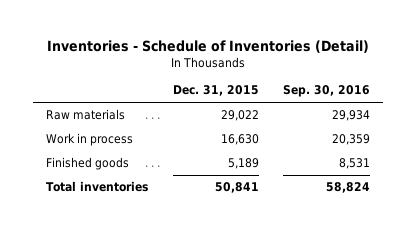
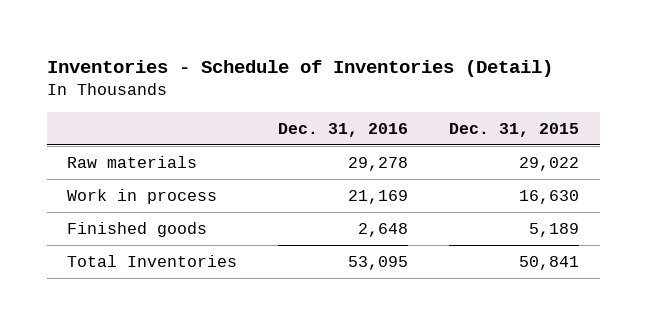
[283,85,371,98] Sep. 30, 2016 -> none
none -> [278,122,409,137] Dec. 31, 2016
[45,181,148,193] Total inventories -> [67,254,238,267] Total Inventories

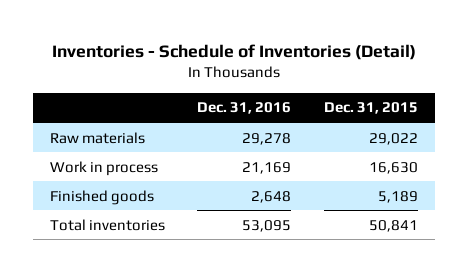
[67,254,238,267] Total Inventories -> [49,218,165,231] Total inventories

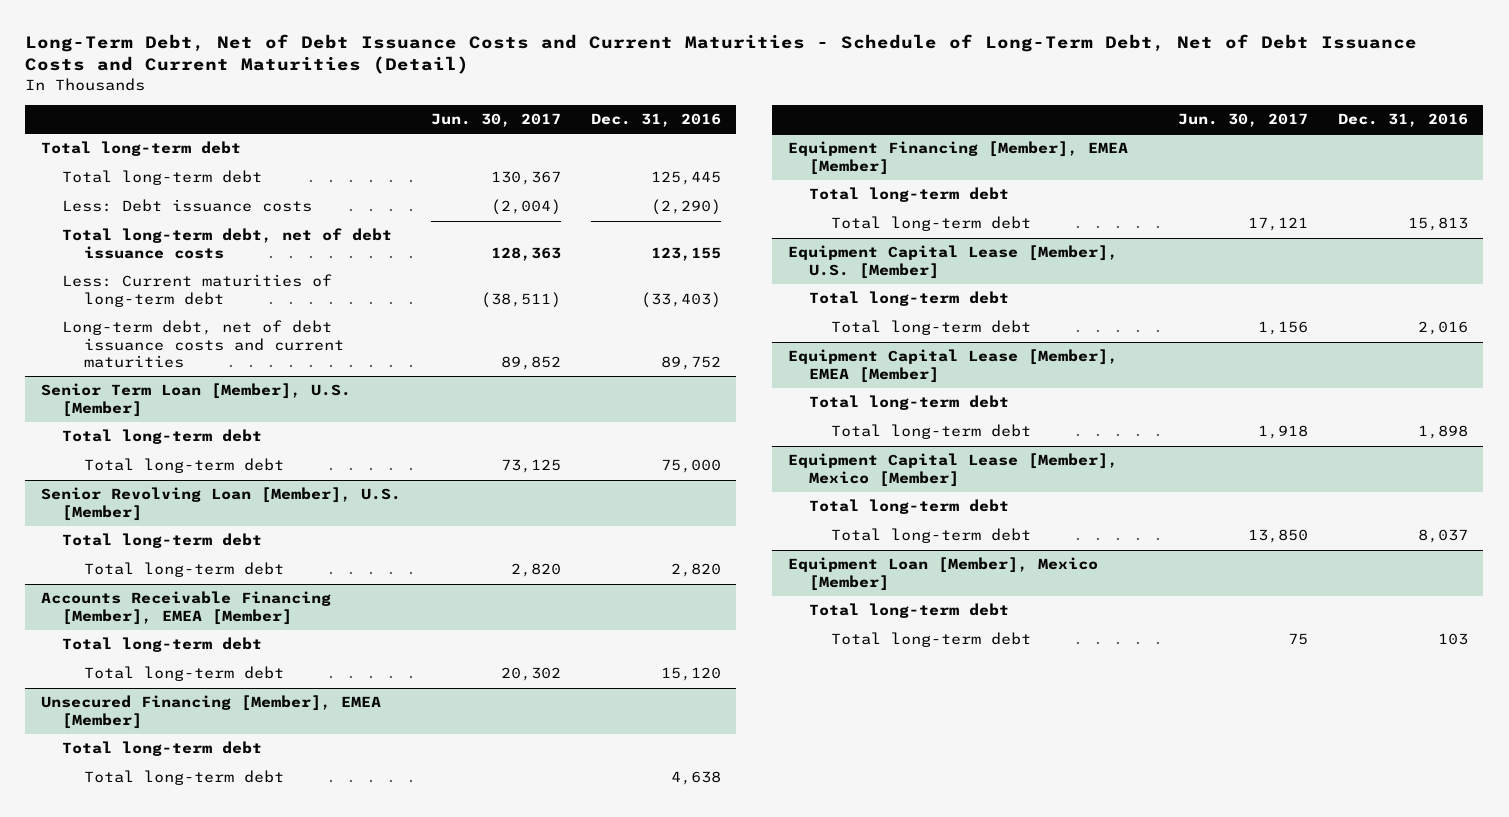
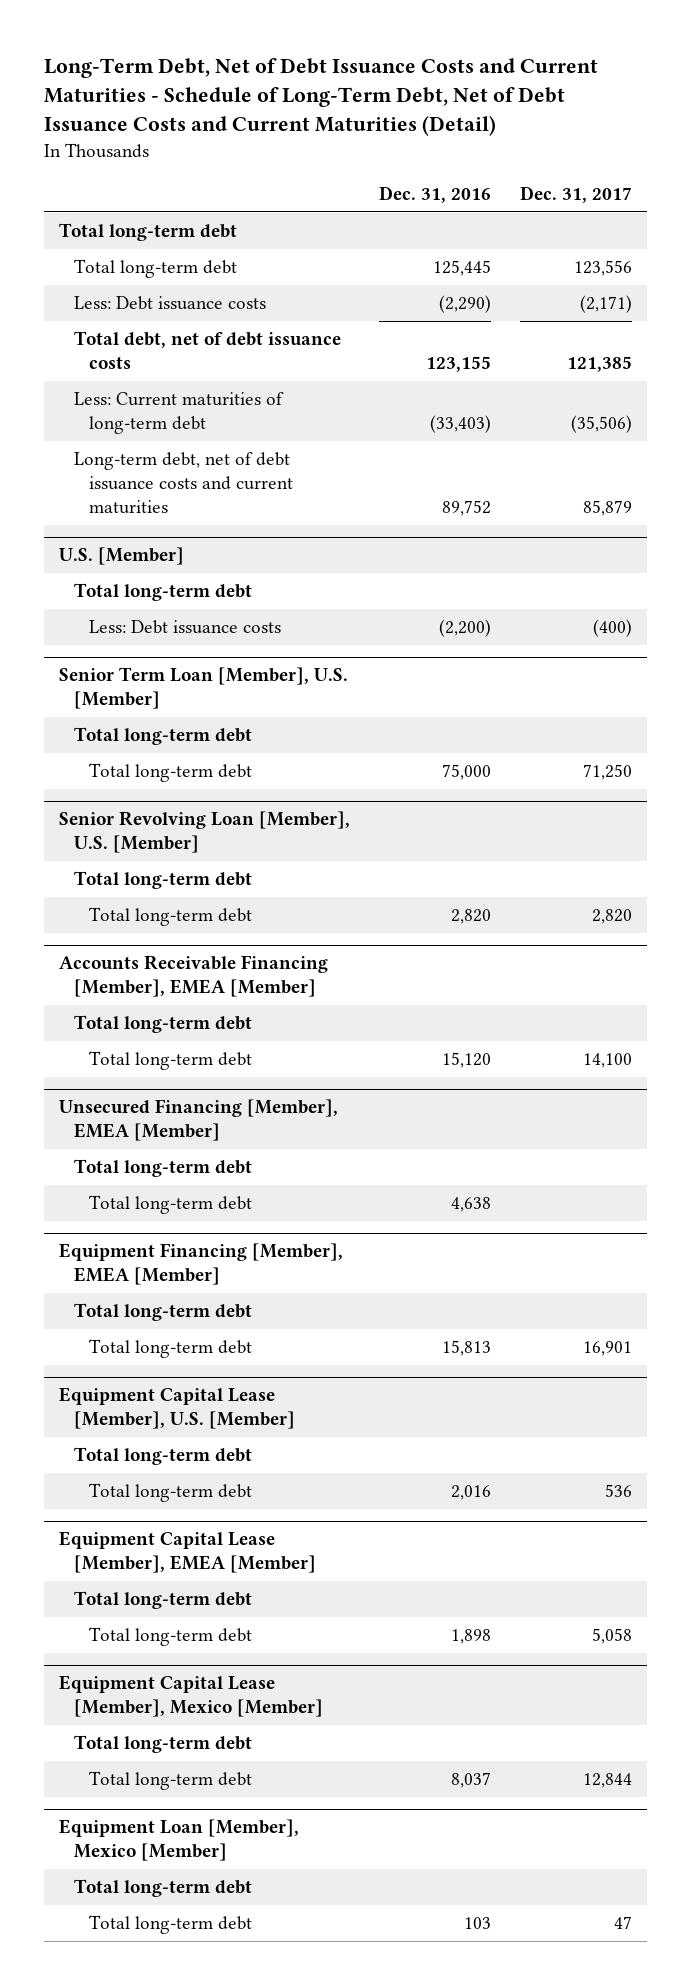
[430,113,561,128] Jun. 30, 2017 -> none
none -> [520,185,633,203] Dec. 31, 2017
[62,228,393,259] Total long-term debt, net of debt issuance costs -> [74,331,342,370] Total debt, net of debt issuance costs
none -> [58,547,184,566] U.S. [Member]
none -> [74,583,253,602] Total long-term debt
none -> [89,620,282,635] Less: Debt issuance costs

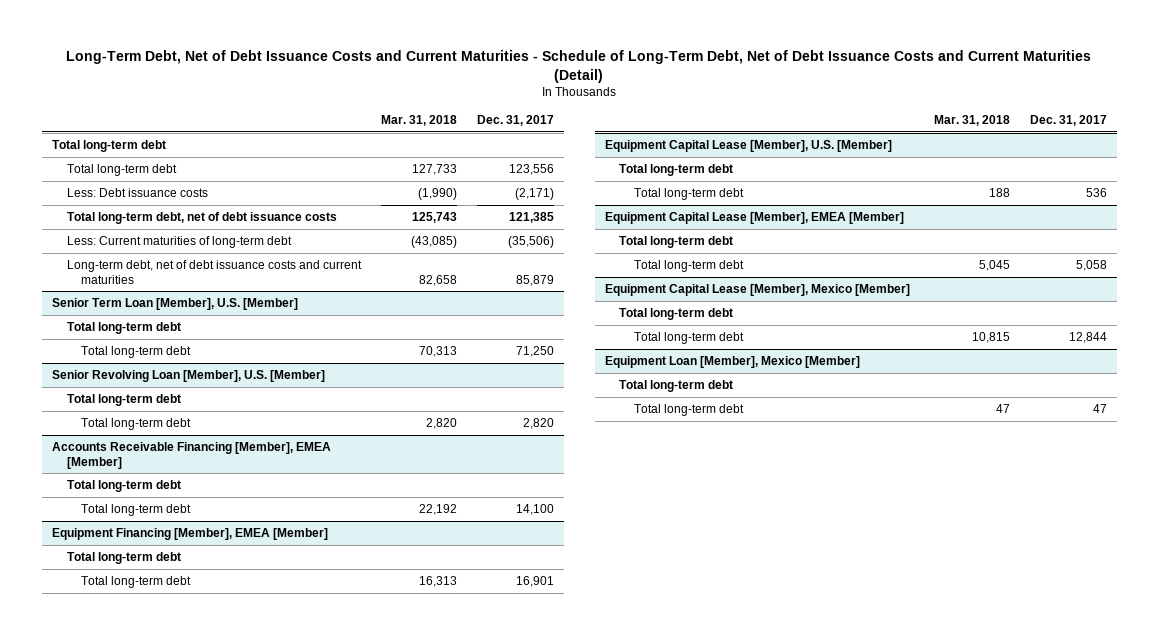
[378,185,491,203] Dec. 31, 2016 -> none
none -> [380,115,457,127] Mar. 31, 2018
[74,331,342,370] Total debt, net of debt issuance costs -> [66,212,337,225] Total long-term debt, net of debt issuance costs
[58,547,184,566] U.S. [Member] -> none
[74,583,253,602] Total long-term debt -> none
[89,620,282,635] Less: Debt issuance costs -> none
[58,1099,338,1142] Unsecured Financing [Member], EMEA [Member] -> none
[74,1159,253,1178] Total long-term debt -> none
[89,1195,253,1215] Total long-term debt -> none

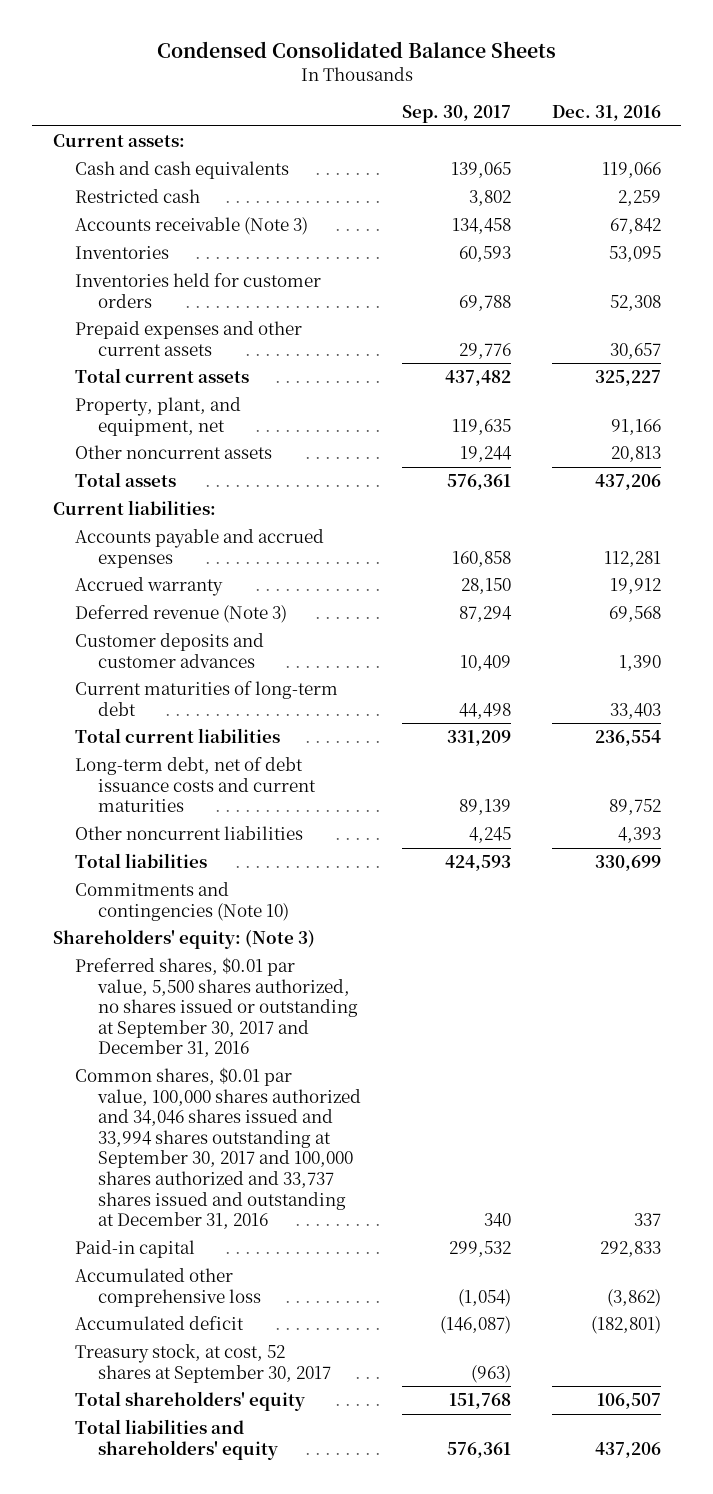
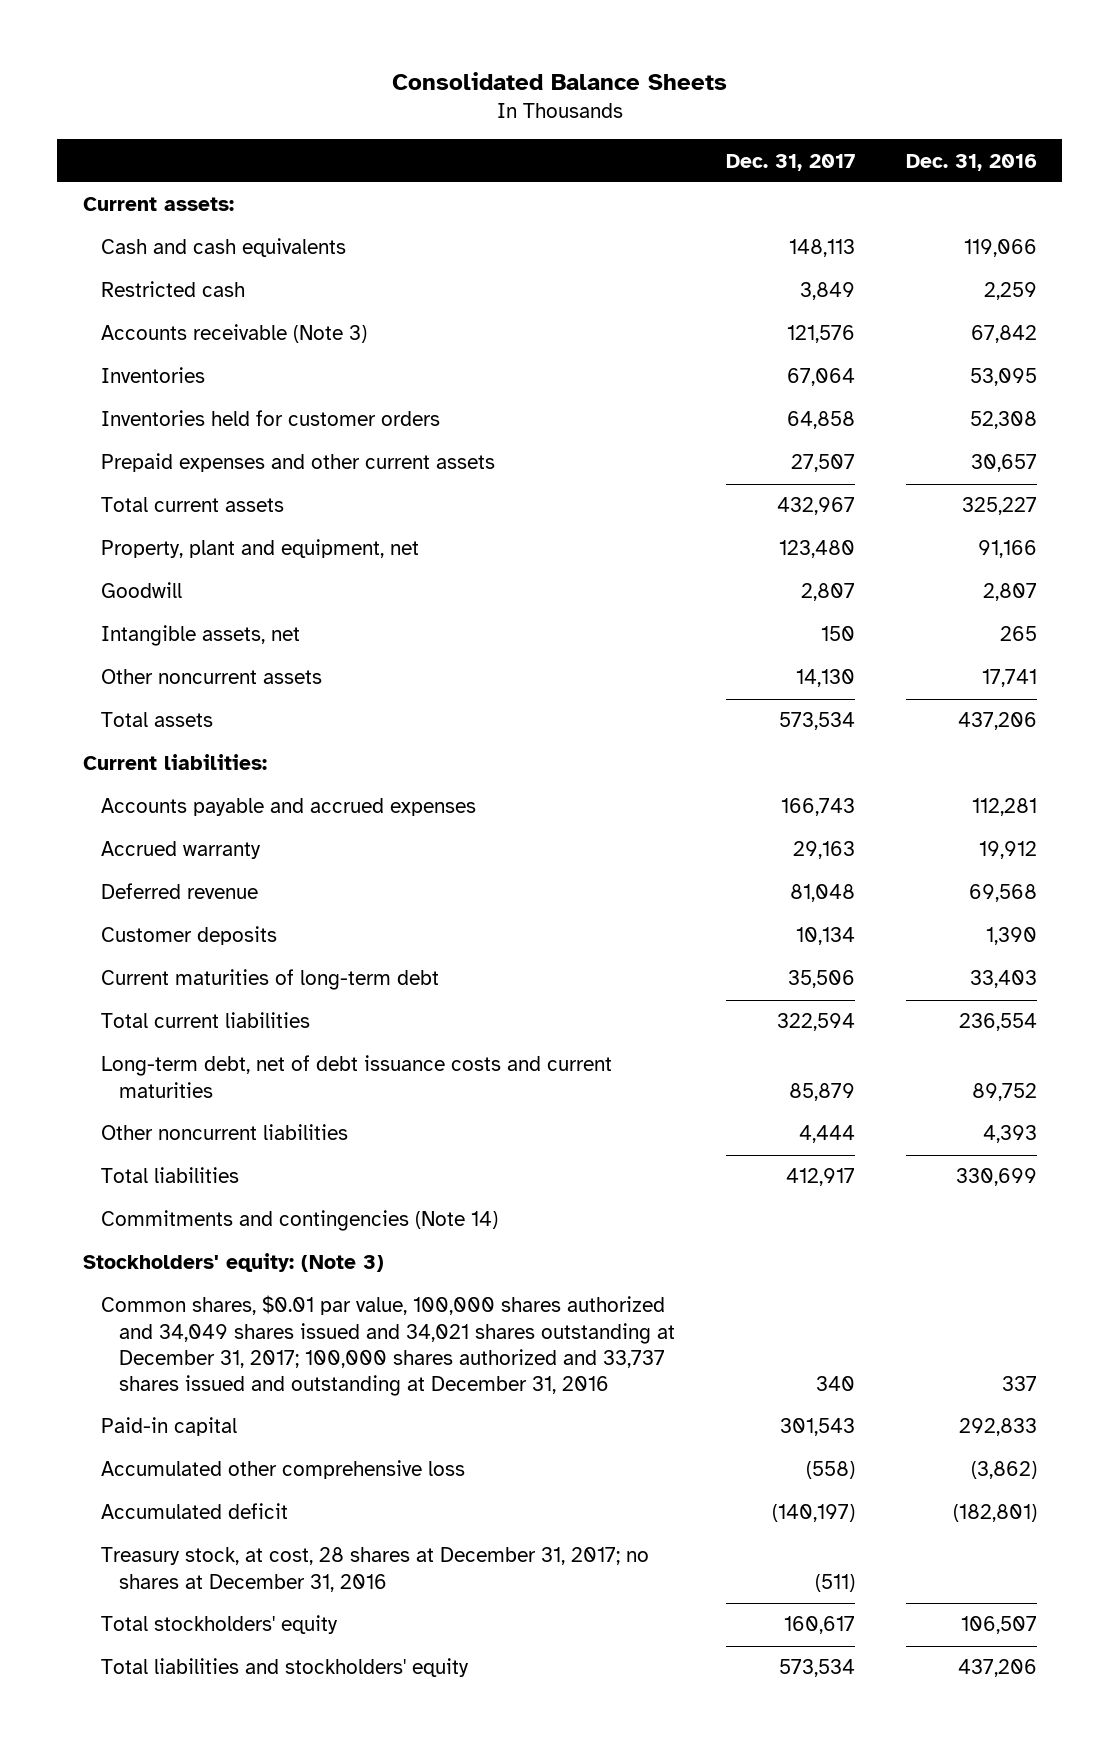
[156,41,556,59] Condensed Consolidated Balance Sheets -> [391,71,727,90] Consolidated Balance Sheets
[401,105,511,124] Sep. 30, 2017 -> none
none -> [725,153,855,171] Dec. 31, 2017
[75,396,242,436] Property, plant, and equipment, net -> [100,539,419,559] Property, plant and equipment, net
none -> [100,582,182,599] Goodwill
none -> [100,625,300,647] Intangible assets, net
[610,445,661,462] 20,813 -> [981,669,1037,688] 17,741
[75,604,288,623] Deferred revenue (Note 3) -> [100,883,258,900] Deferred revenue
[75,632,265,668] Customer deposits and customer advances -> [100,926,277,946] Customer deposits
[75,956,358,1058] Preferred shares, $0.01 par value, 5,500 shares authorized, no shares issued or outstanding at September 30, 2017 and December 31, 2016 -> none
[75,881,289,921] Commitments and contingencies (Note 10) -> [100,1210,498,1232] Commitments and contingencies (Note 14)
[52,928,315,949] Shareholders' equity: (Note 3) -> [82,1253,384,1273] Stockholders' equity: (Note 3)
[75,1066,361,1230] Common shares, $0.01 par value, 100,000 shares authorized and 34,046 shares issued and 33,994 shares outstanding at September 30, 2017 and 100,000 shares authorized and 33,737 shares issued and outstanding at December 31, 2016 -> [100,1295,676,1396] Common shares, $0.01 par value, 100,000 shares authorized and 34,049 shares issued and 34,021 shares outstanding at December 31, 2017; 100,000 shares authorized and 33,737 shares issued and outstanding at December 31, 2016
[75,1343,331,1383] Treasury stock, at cost, 52 shares at September 30, 2017 -> [100,1547,649,1592] Treasury stock, at cost, 28 shares at December 31, 2017; no shares at December 31, 2016
[75,1390,306,1411] Total shareholders' equity -> [100,1615,338,1635] Total stockholders' equity
[75,1418,278,1460] Total liabilities and shareholders' equity -> [100,1658,469,1678] Total liabilities and stockholders' equity

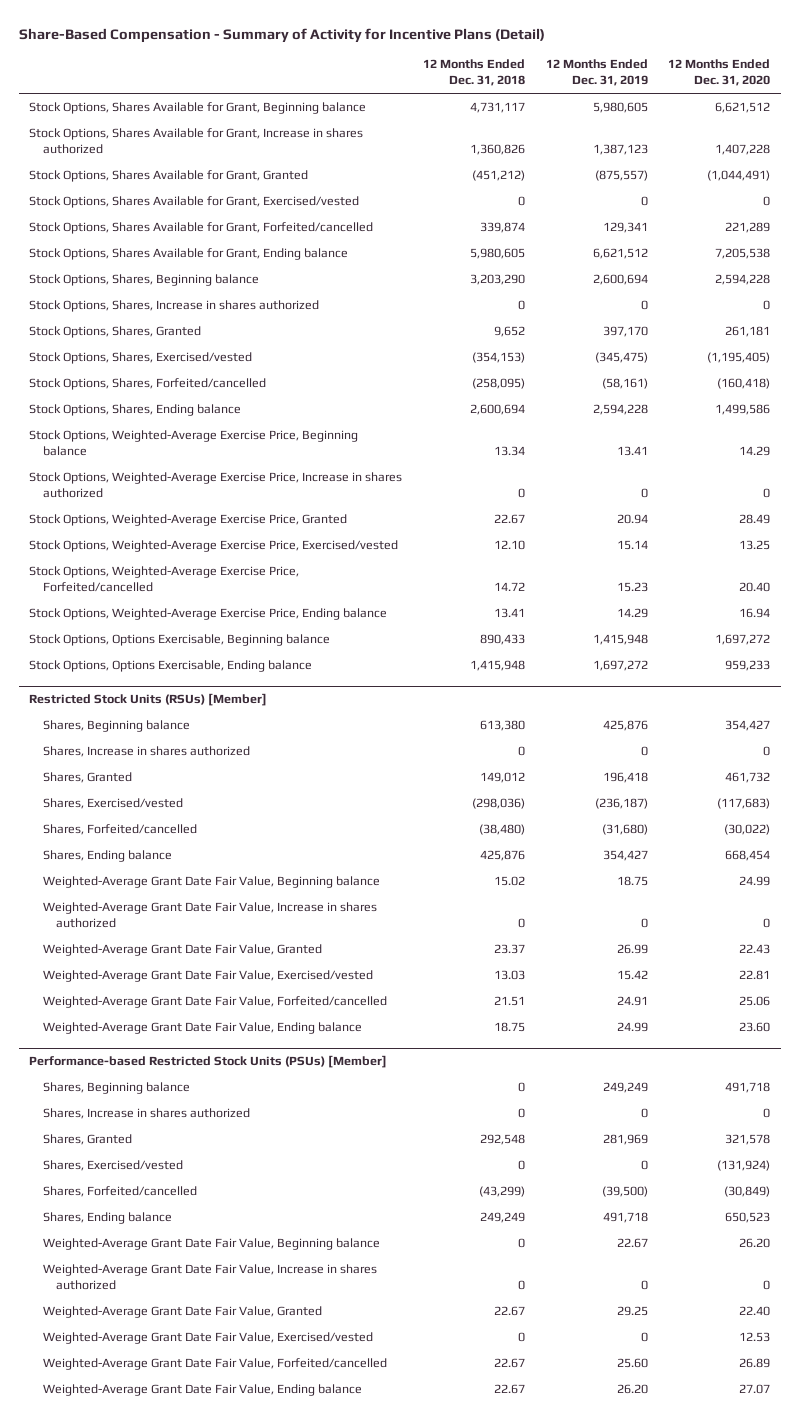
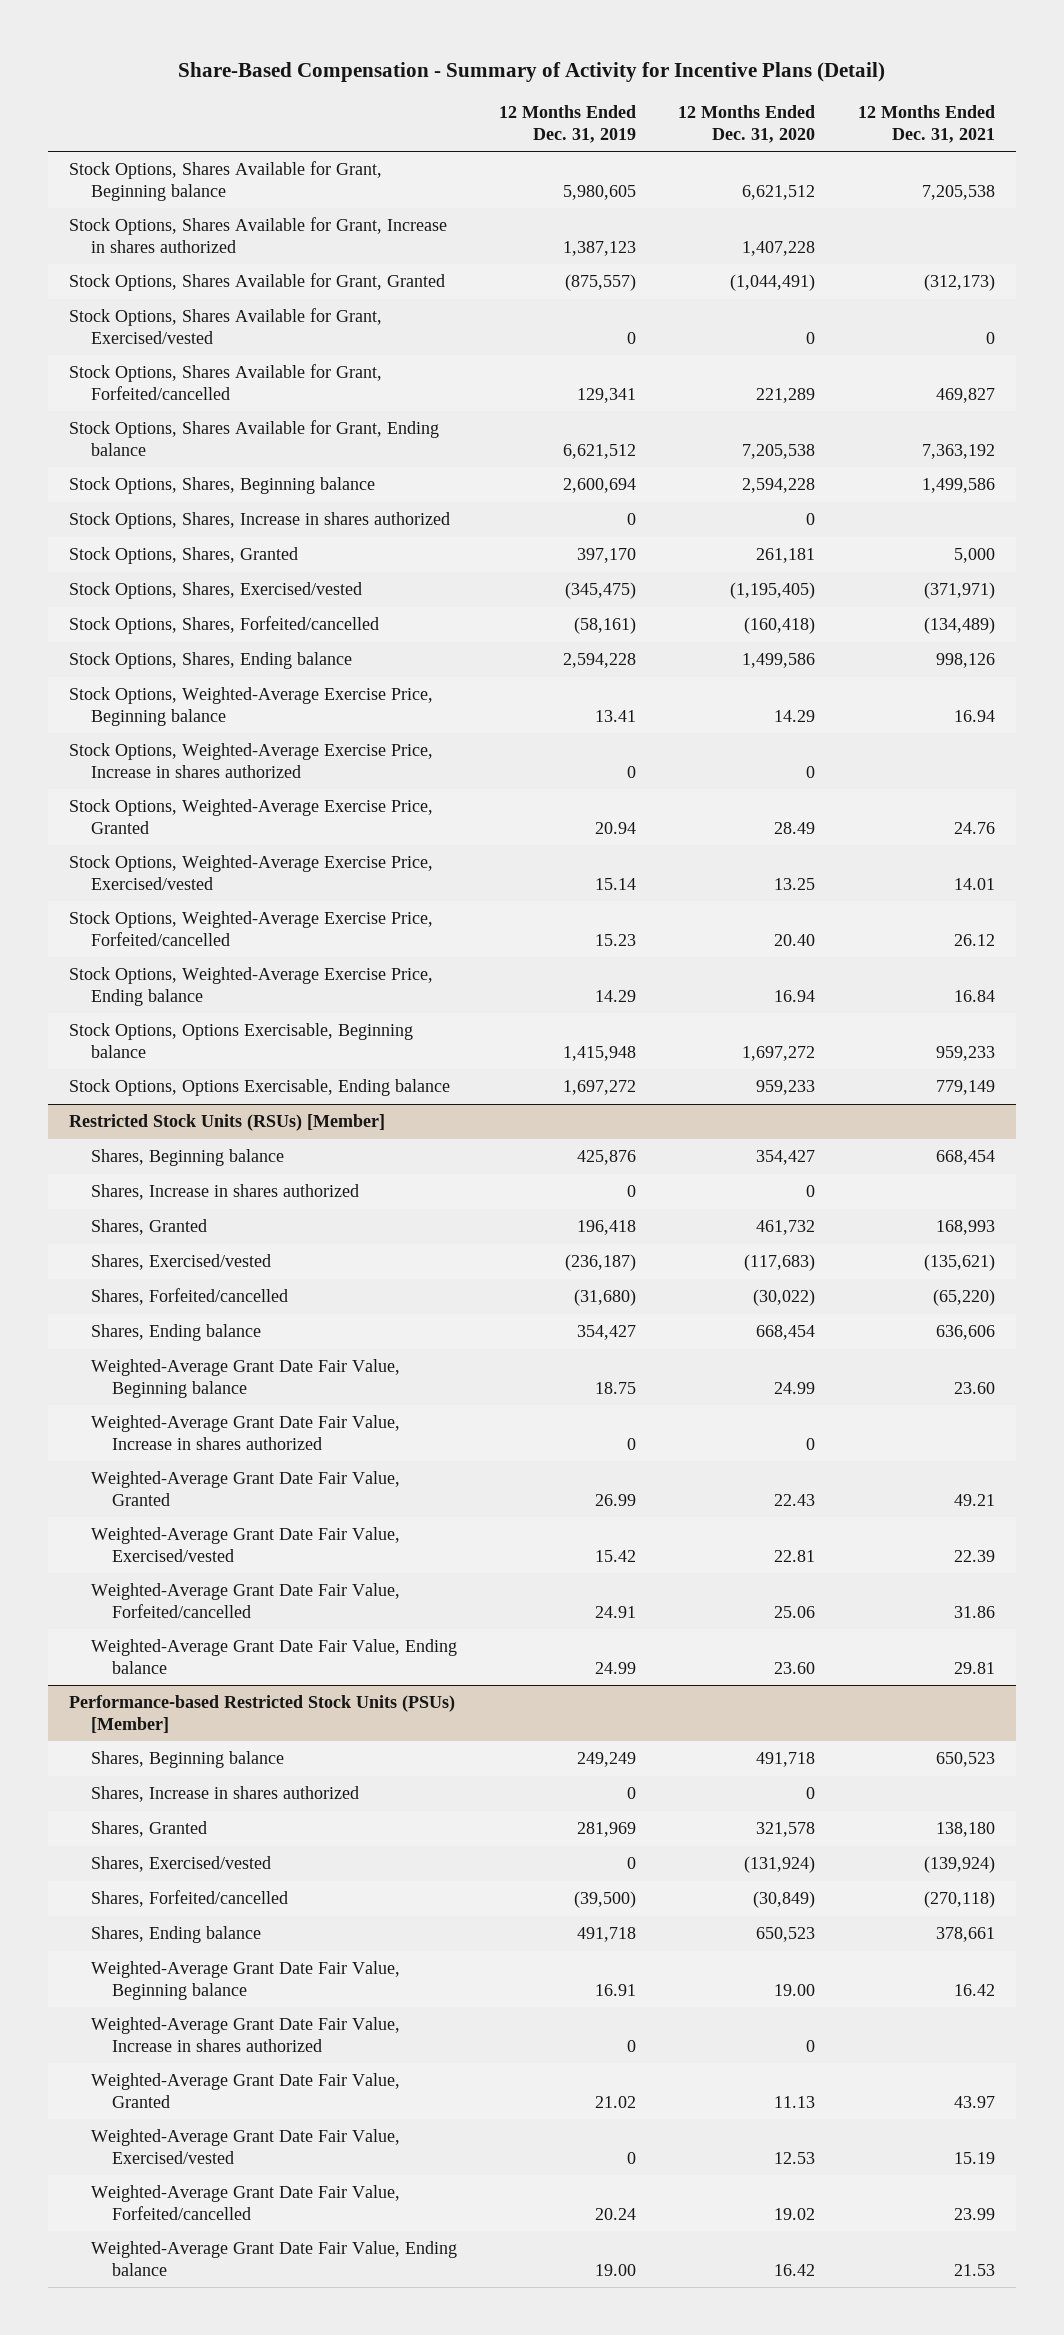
[423,59,526,87] 12 Months Ended Dec. 31, 2018 -> none
none -> [857,105,995,143] 12 Months Ended Dec. 31, 2021
[616,1237,648,1248] 22.67 -> [594,1983,636,1996] 16.91
[739,1237,771,1248] 26.20 -> [774,1983,816,1996] 19.00
[616,1305,648,1316] 29.25 -> [594,2095,636,2108] 21.02
[739,1305,771,1316] 22.40 -> [774,2095,816,2108] 11.13
[616,1357,648,1368] 25.60 -> [594,2207,636,2220] 20.24
[739,1357,771,1368] 26.89 -> [774,2207,816,2220] 19.02
[616,1383,648,1394] 26.20 -> [594,2263,636,2276] 19.00
[739,1383,771,1394] 27.07 -> [774,2263,816,2276] 16.42

